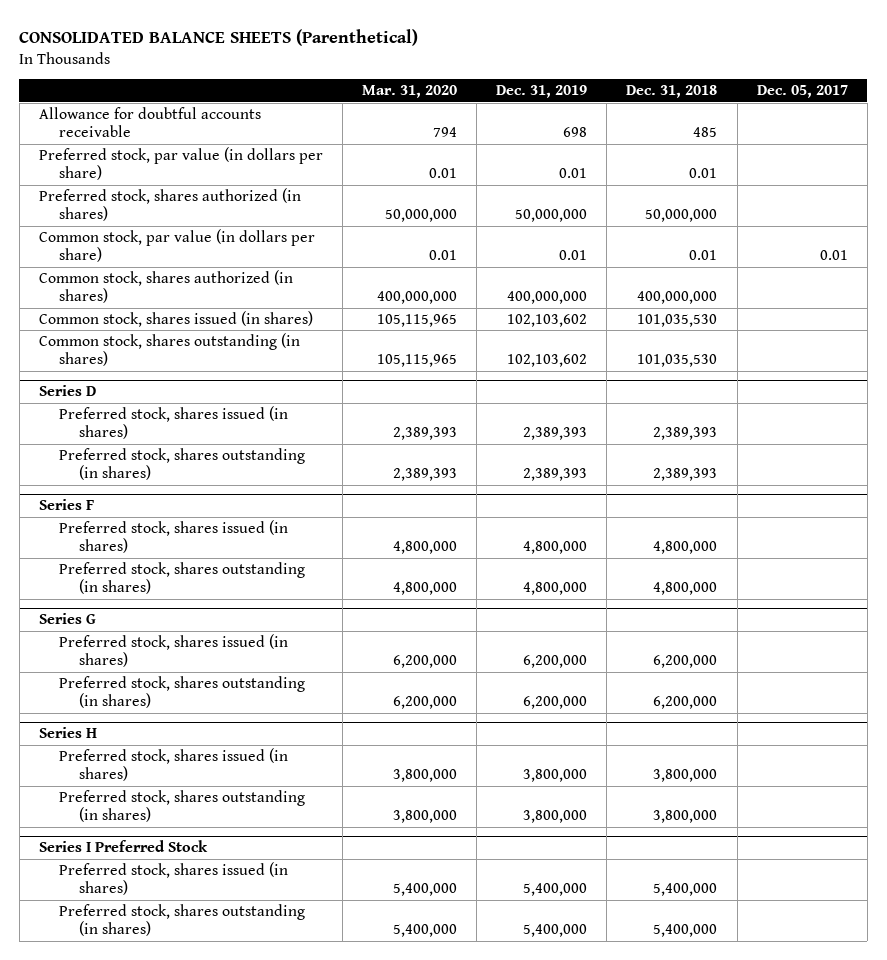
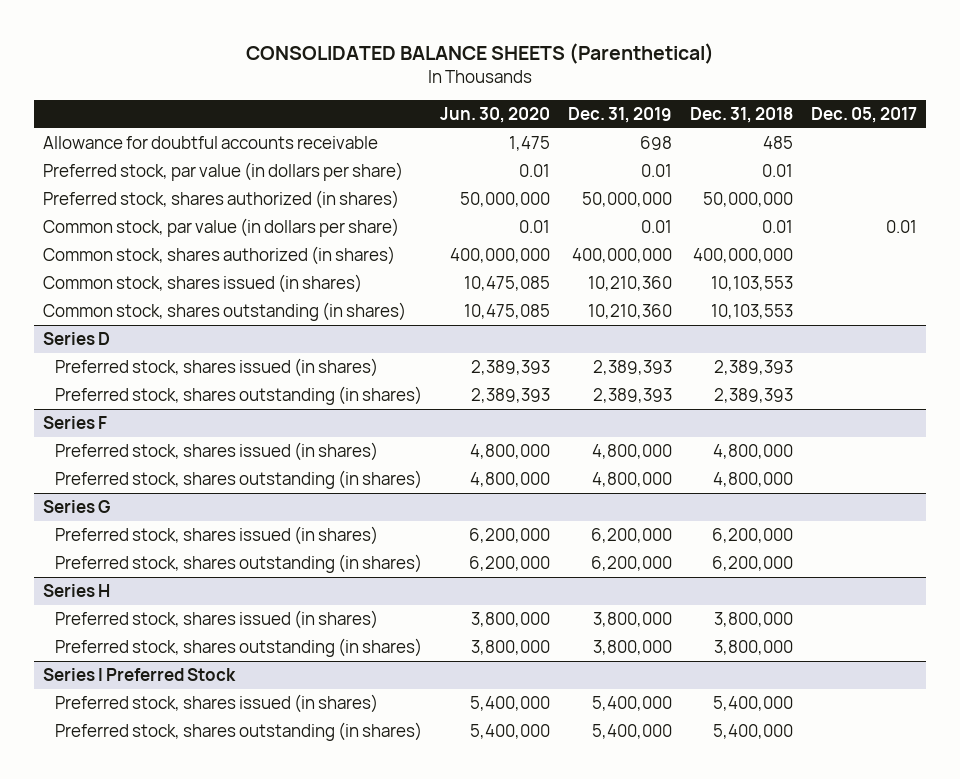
[362,85,458,99] Mar. 31, 2020 -> none
none -> [439,107,550,124] Jun. 30, 2020
[507,314,588,328] 102,103,602 -> [587,275,672,291] 10,210,360
[637,314,718,328] 101,035,530 -> [710,275,793,291] 10,103,553
[507,354,588,368] 102,103,602 -> [587,303,672,319] 10,210,360
[637,354,718,368] 101,035,530 -> [710,303,793,319] 10,103,553

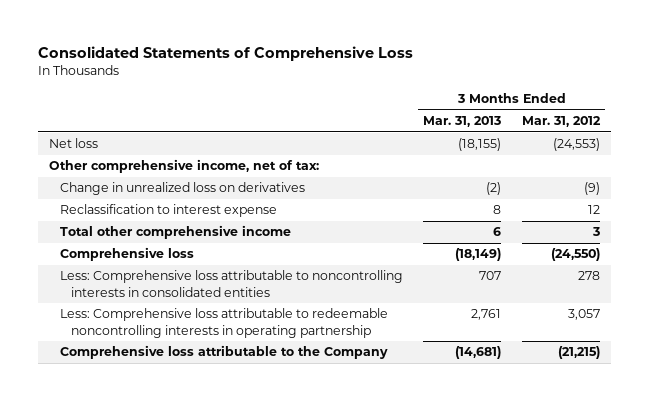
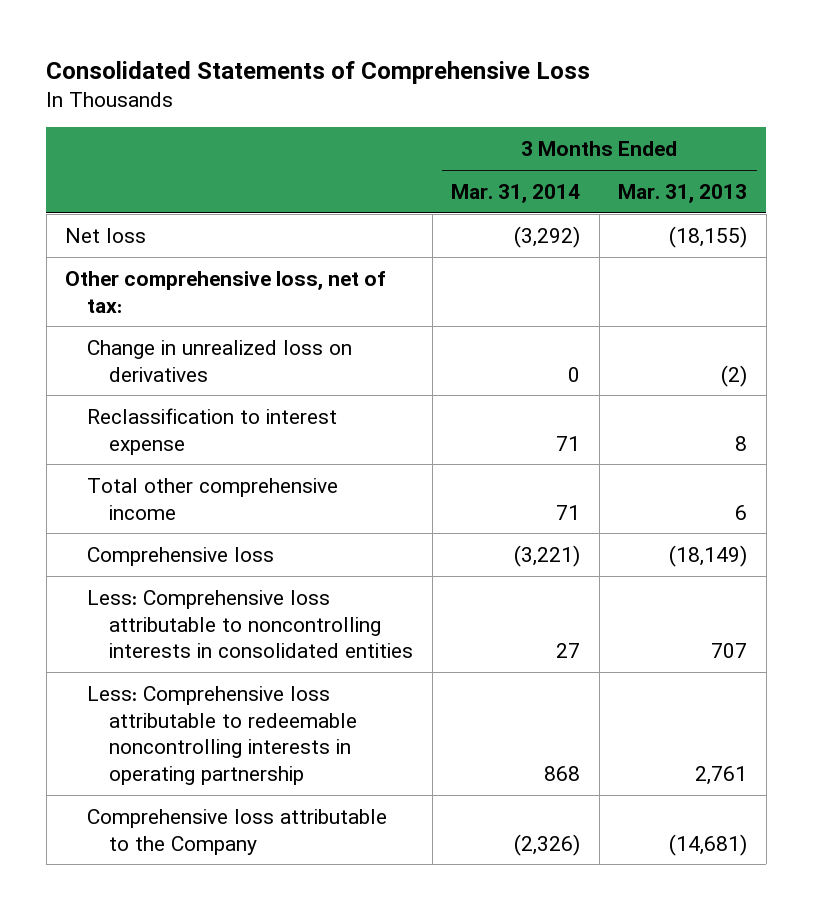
[522,116,602,128] Mar. 31, 2012 -> none
none -> [451,183,581,203] Mar. 31, 2014
[48,159,319,174] Other comprehensive income, net of tax: -> [65,270,387,313] Other comprehensive loss, net of tax:

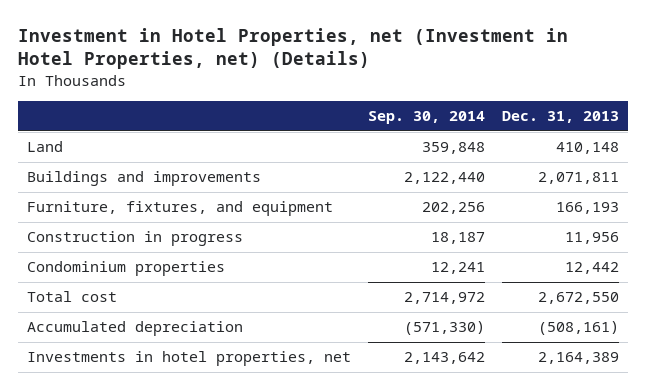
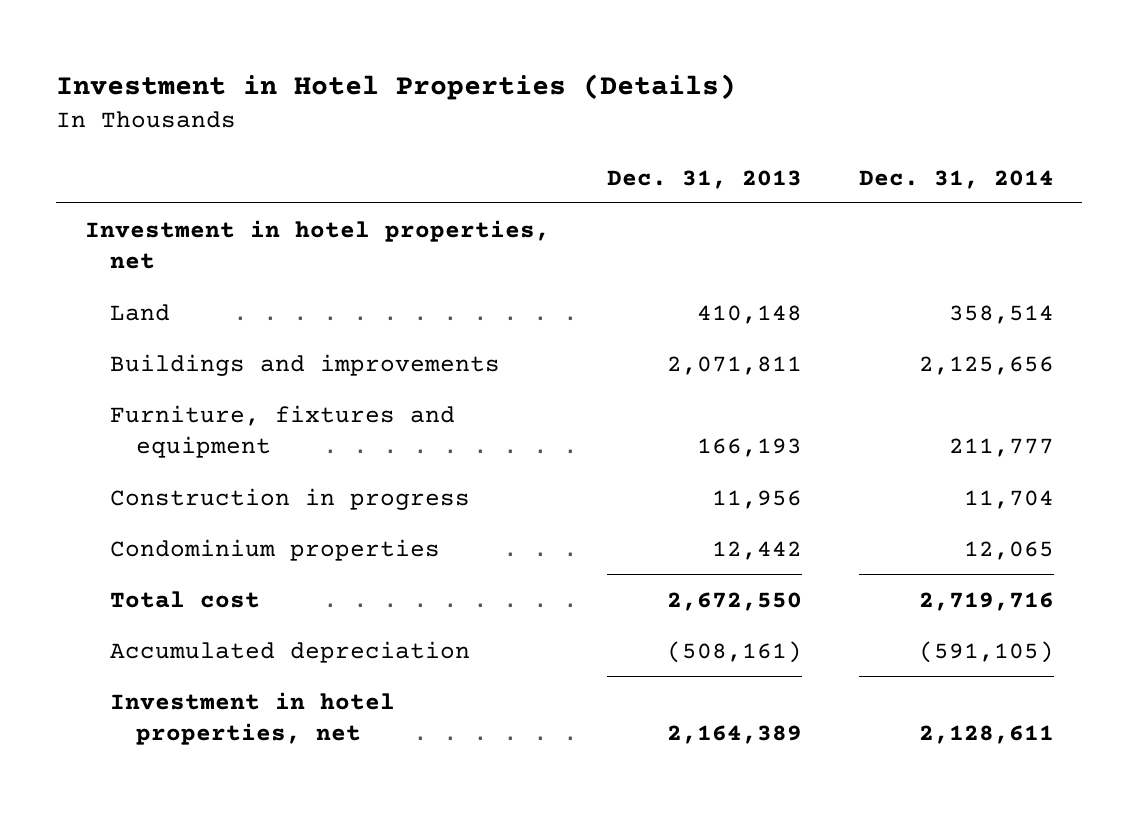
[18,27,569,70] Investment in Hotel Properties, net (Investment in Hotel Properties, net) (Details) -> [56,74,737,101] Investment in Hotel Properties (Details)
[367,111,485,125] Sep. 30, 2014 -> none
none -> [858,169,1054,189] Dec. 31, 2014
none -> [84,219,550,270] Investment in hotel properties, net
[26,201,333,217] Furniture, fixtures, and equipment -> [110,404,456,459] Furniture, fixtures and equipment
[26,351,351,367] Investments in hotel properties, net -> [110,691,396,746] Investment in hotel properties, net

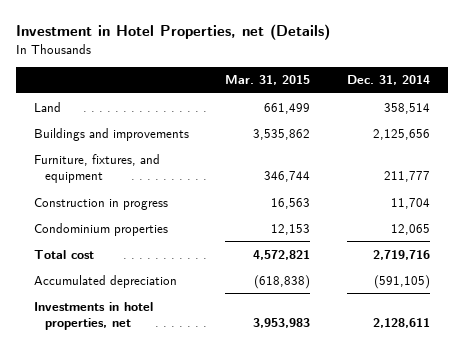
[56,74,737,101] Investment in Hotel Properties (Details) -> [16,24,331,41] Investment in Hotel Properties, net (Details)
[606,169,802,189] Dec. 31, 2013 -> none
none -> [225,75,311,86] Mar. 31, 2015
[84,219,550,270] Investment in hotel properties, net -> none
[110,404,456,459] Furniture, fixtures and equipment -> [34,153,161,184] Furniture, fixtures, and equipment
[110,691,396,746] Investment in hotel properties, net -> [34,301,154,331] Investments in hotel properties, net

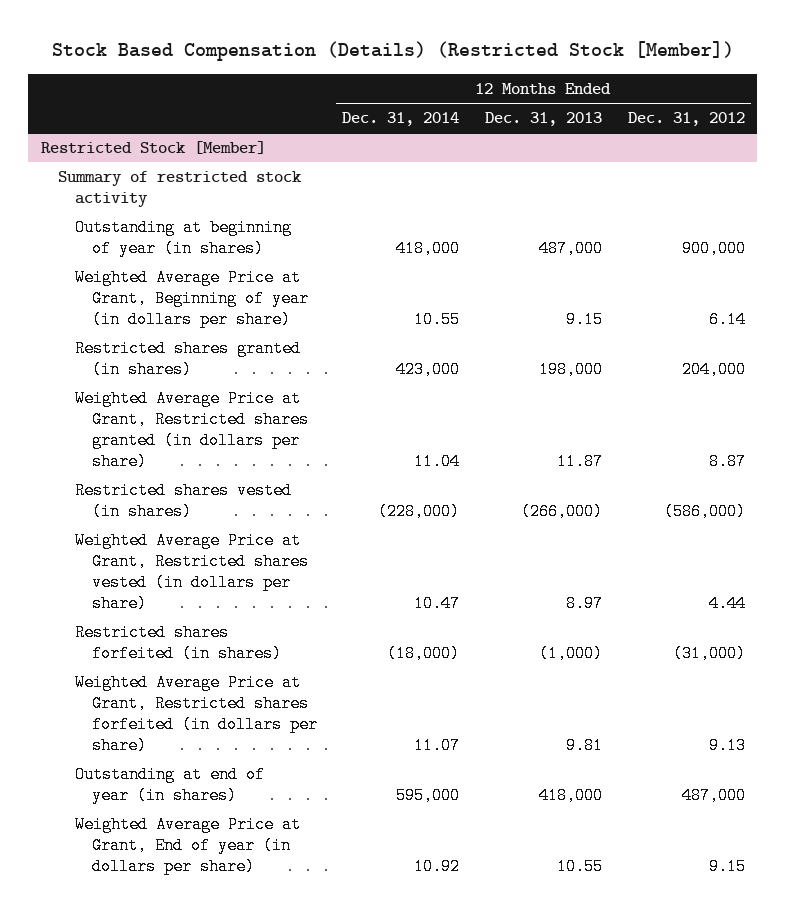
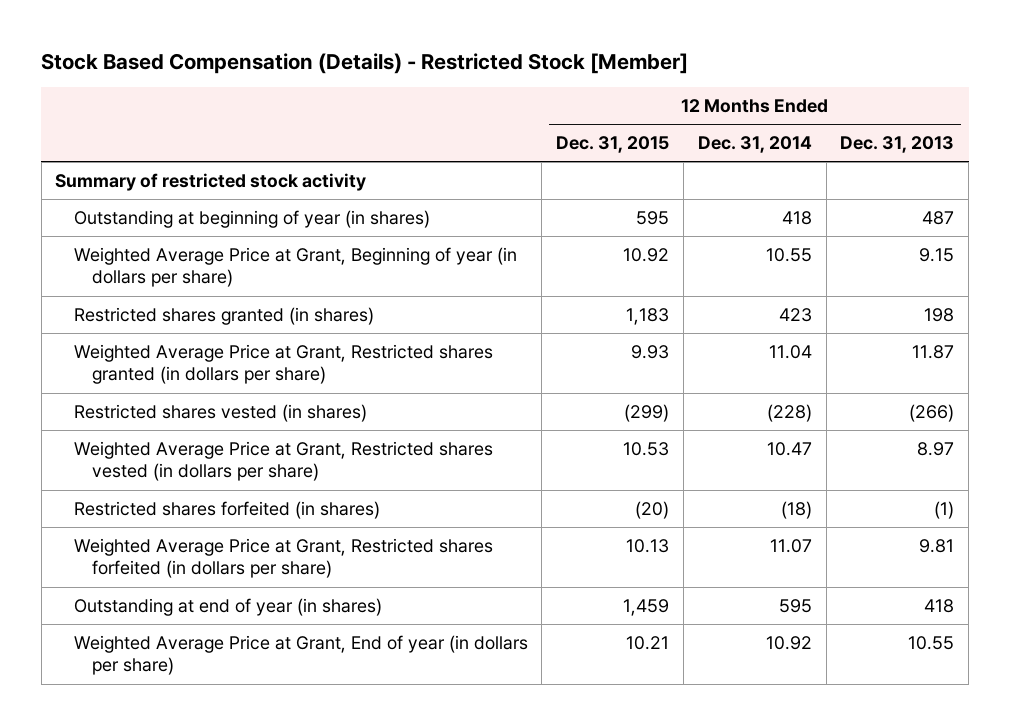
[51,40,734,61] Stock Based Compensation (Details) (Restricted Stock [Member]) -> [41,53,689,75] Stock Based Compensation (Details) - Restricted Stock [Member]
[627,112,745,127] Dec. 31, 2012 -> none
none -> [556,136,670,154] Dec. 31, 2015
[40,141,266,155] Restricted Stock [Member] -> none
[396,239,461,257] 418,000 -> [781,210,812,225] 418
[538,239,603,257] 487,000 -> [922,210,955,225] 487
[396,360,461,378] 423,000 -> [778,307,812,322] 423
[538,360,603,378] 198,000 -> [924,307,955,322] 198
[378,502,461,520] (228,000) -> [766,403,812,422] (228)
[520,502,603,520] (266,000) -> [909,403,955,422] (266)
[387,644,461,662] (18,000) -> [780,500,812,519] (18)
[538,644,603,662] (1,000) -> [934,500,955,519] (1)
[396,786,461,804] 595,000 -> [778,598,812,613] 595
[538,786,603,804] 418,000 -> [924,598,955,613] 418

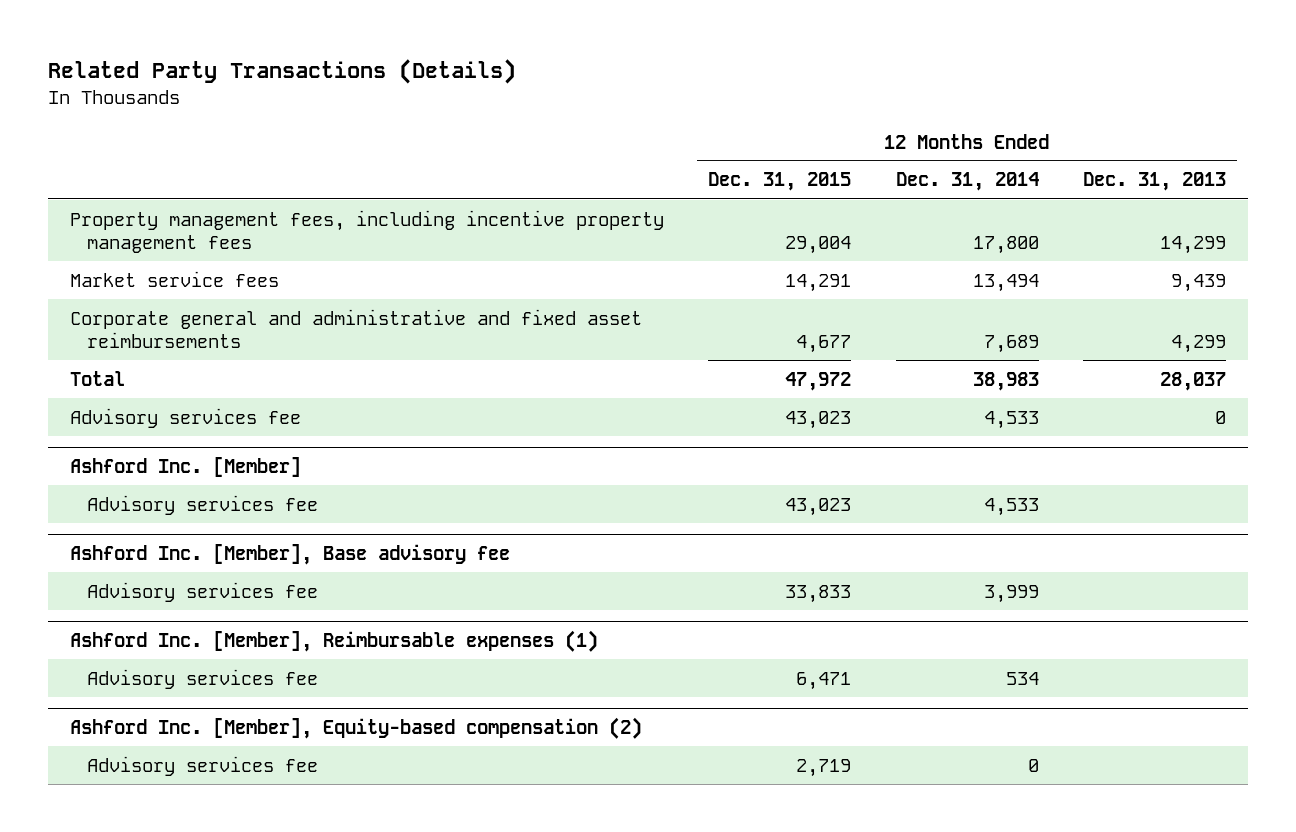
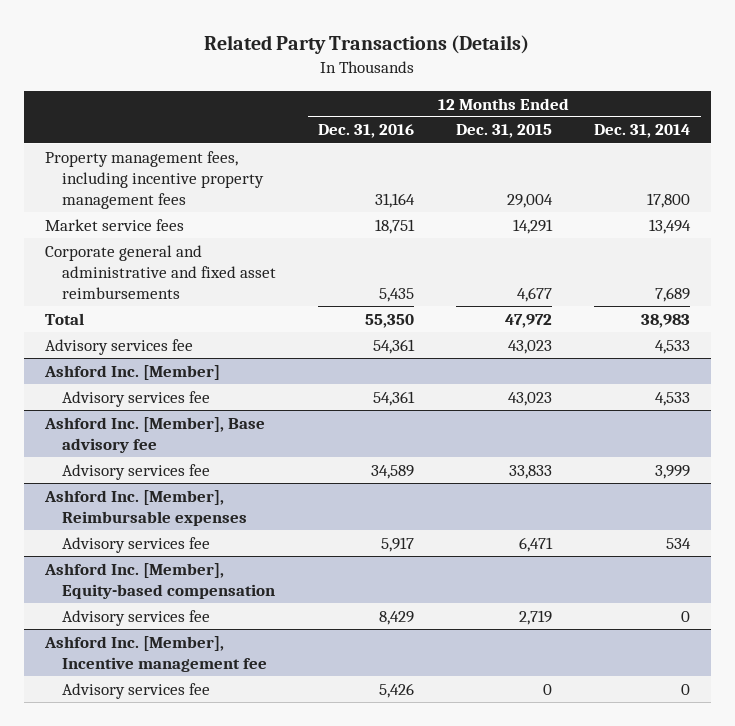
[1082,172,1226,192] Dec. 31, 2013 -> none
none -> [318,124,415,139] Dec. 31, 2016
[70,630,599,653] Ashford Inc. [Member], Reimbursable expenses (1) -> [43,489,248,526] Ashford Inc. [Member], Reimbursable expenses
[70,717,643,740] Ashford Inc. [Member], Equity-based compensation (2) -> [43,562,276,599] Ashford Inc. [Member], Equity-based compensation
none -> [43,635,268,672] Ashford Inc. [Member], Incentive management fee
none -> [62,682,211,699] Advisory services fee

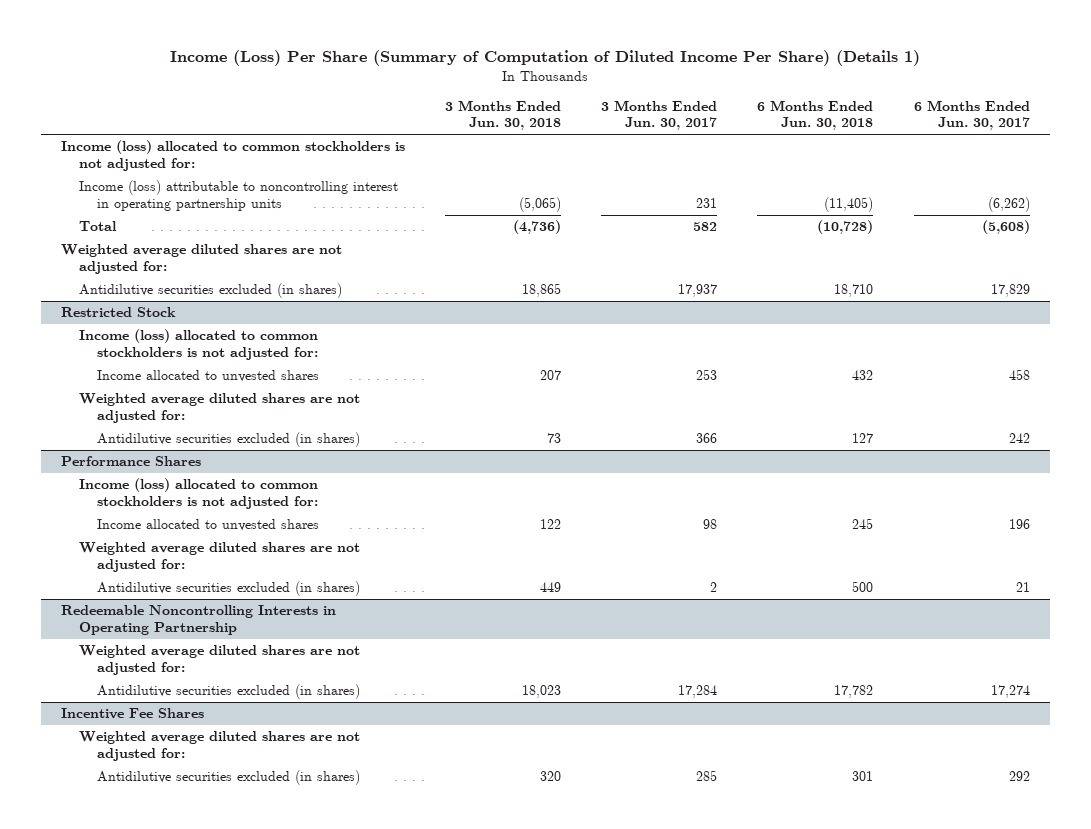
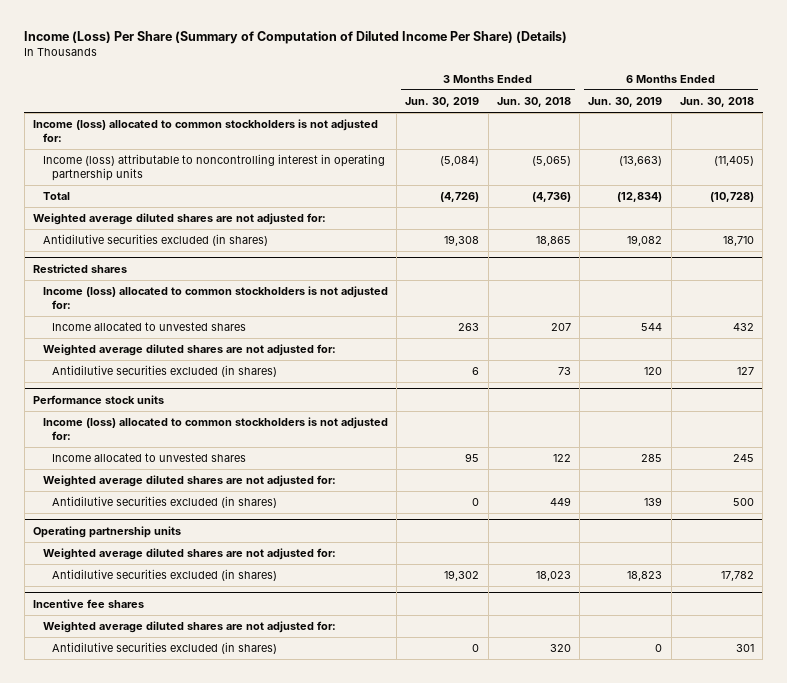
[170,50,921,67] Income (Loss) Per Share (Summary of Computation of Diluted Income Per Share) (Details 1) -> [24,31,568,45] Income (Loss) Per Share (Summary of Computation of Diluted Income Per Share) (Details)
[601,99,718,131] 3 Months Ended Jun. 30, 2017 -> none
[913,99,1030,131] 6 Months Ended Jun. 30, 2017 -> none
none -> [405,97,480,108] Jun. 30, 2019
none -> [588,97,663,108] Jun. 30, 2019
[61,307,177,318] Restricted Stock -> [33,264,128,274] Restricted shares
[61,456,202,467] Performance Shares -> [33,395,165,405] Performance stock units
[61,605,337,635] Redeemable Noncontrolling Interests in Operating Partnership -> [33,526,182,539] Operating partnership units
[61,708,205,720] Incentive Fee Shares -> [33,599,145,609] Incentive fee shares

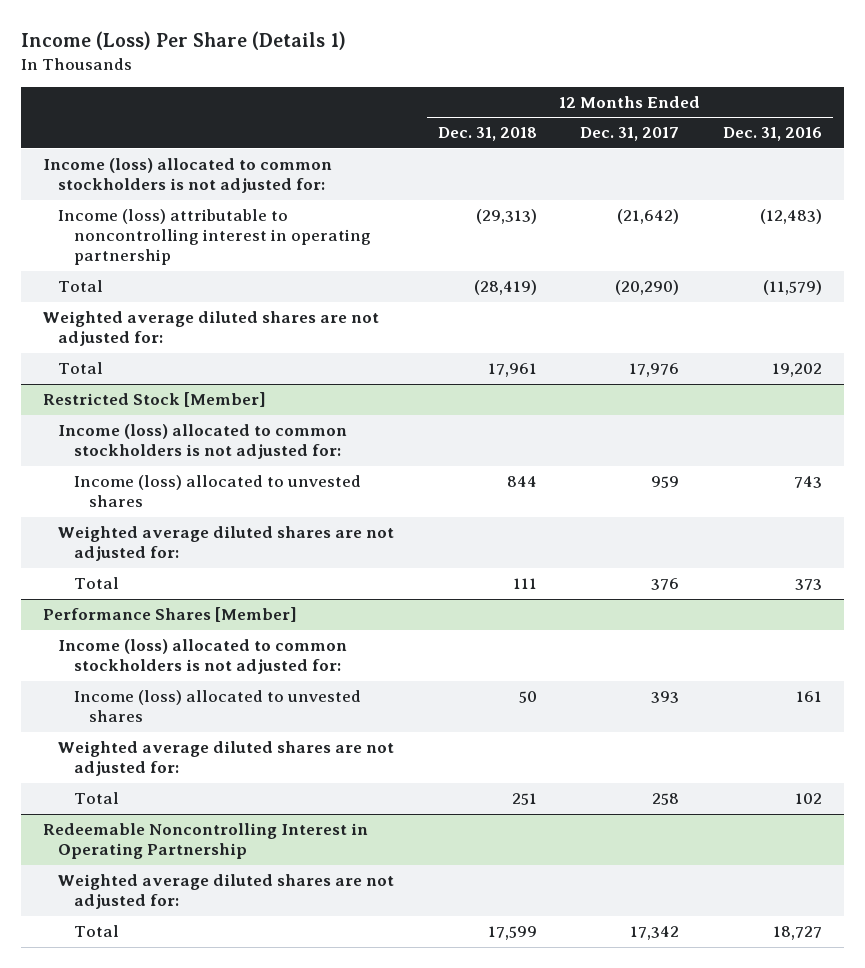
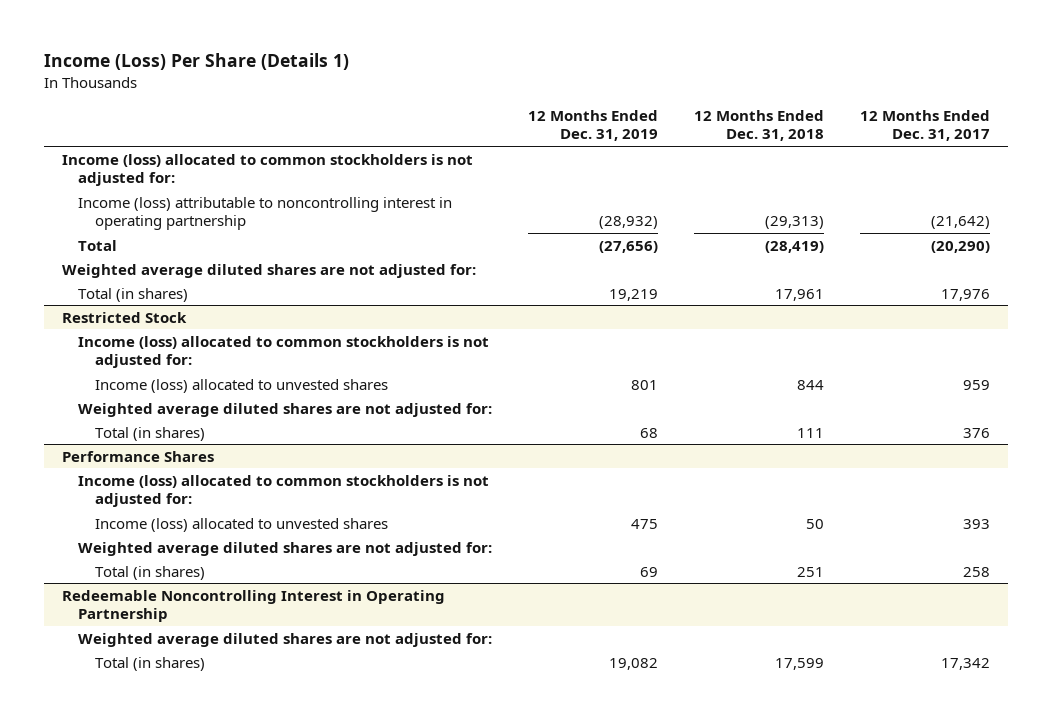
[723,127,823,142] Dec. 31, 2016 -> none
none -> [528,109,659,142] 12 Months Ended Dec. 31, 2019
[58,362,104,375] Total -> [78,287,189,302] Total (in shares)
[42,392,266,408] Restricted Stock [Member] -> [61,311,187,323] Restricted Stock
[73,577,119,590] Total -> [94,426,205,441] Total (in shares)
[42,607,297,623] Performance Shares [Member] -> [61,450,214,462] Performance Shares
[73,792,119,805] Total -> [94,565,205,580] Total (in shares)
[73,925,119,938] Total -> [94,656,205,671] Total (in shares)

